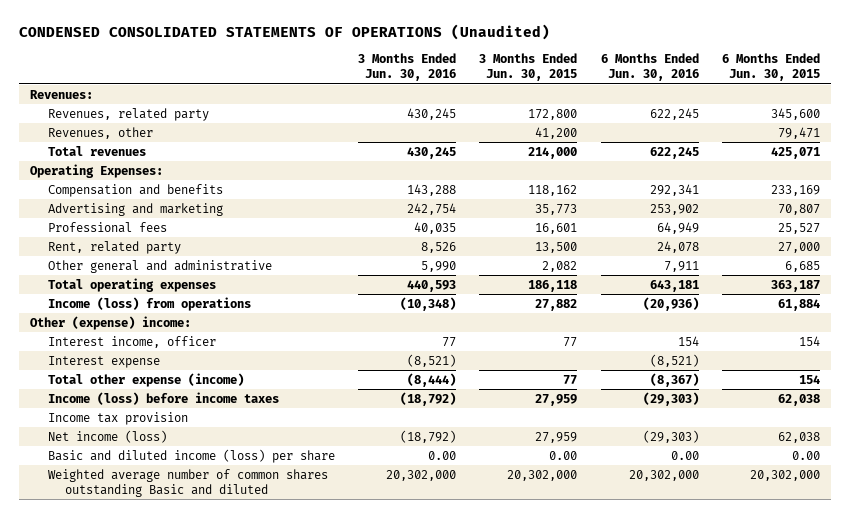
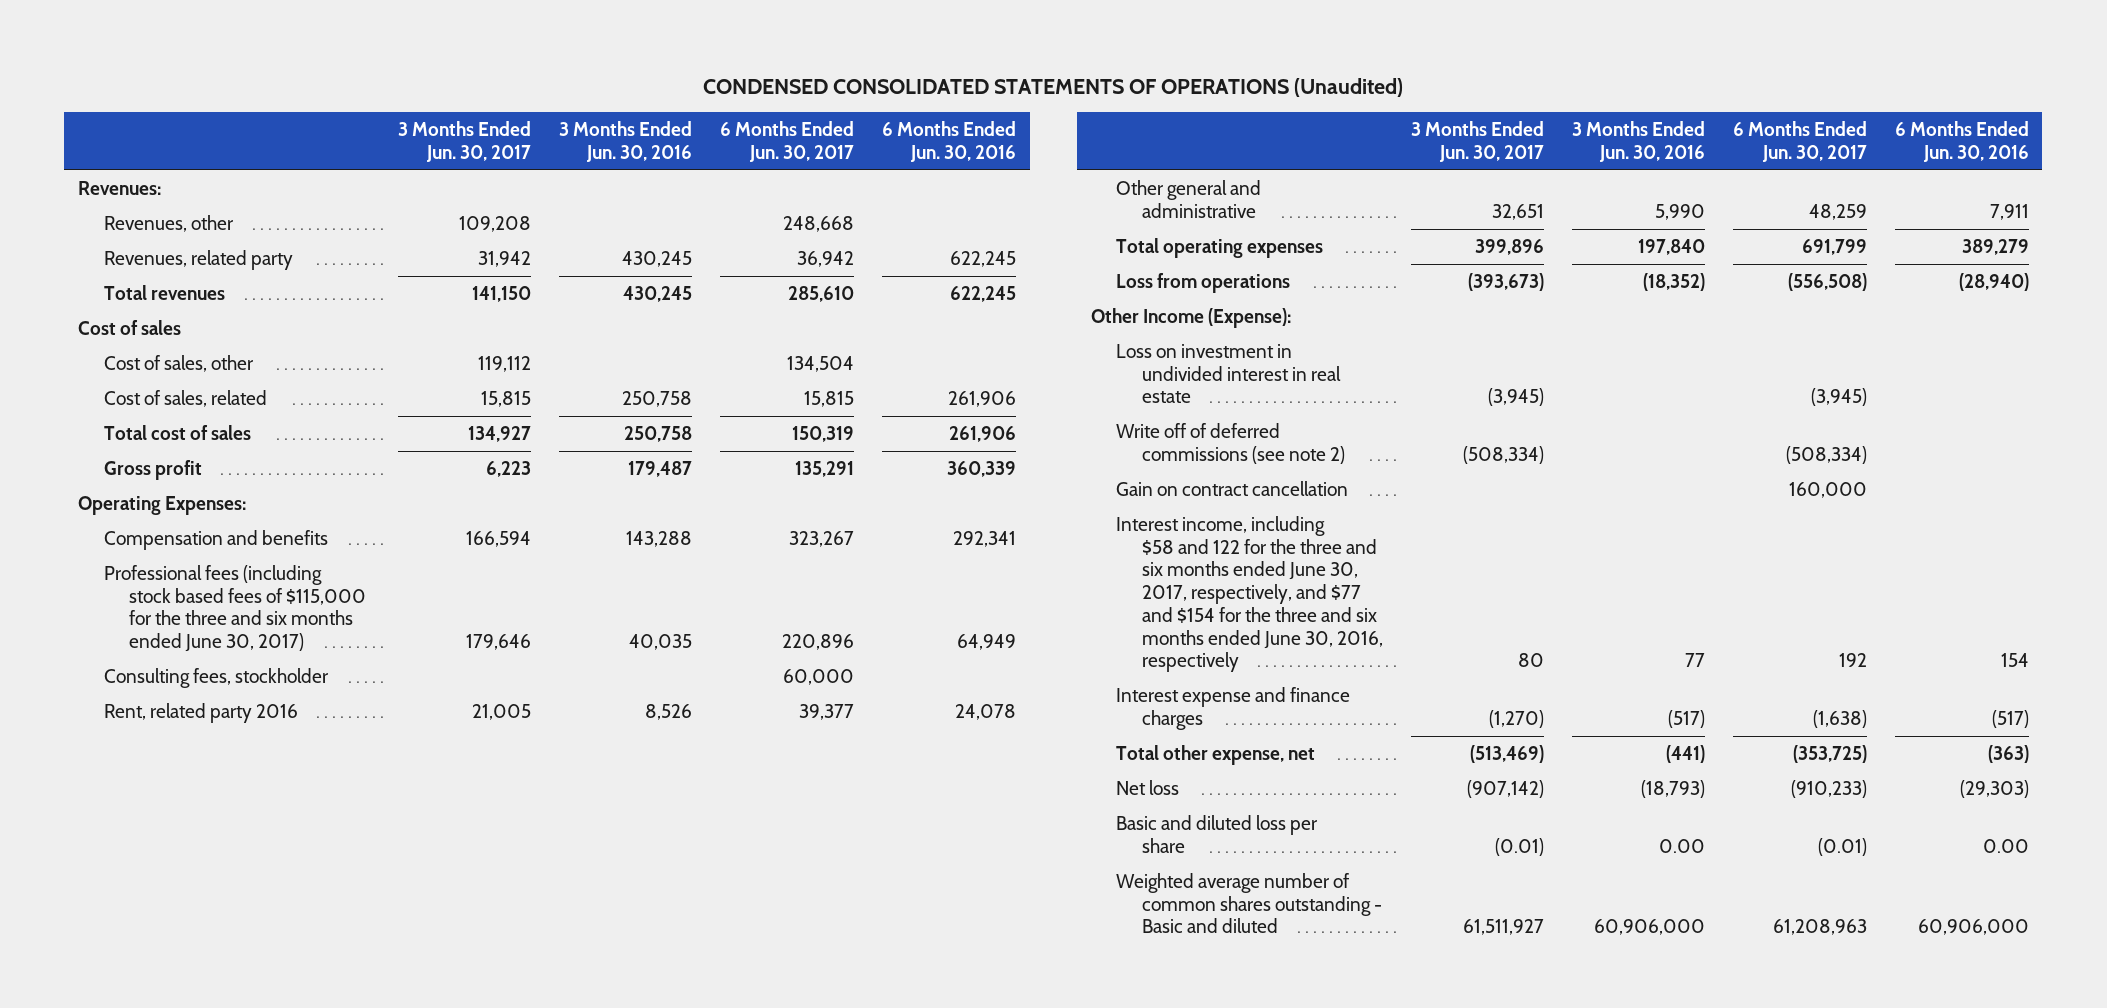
[479,52,578,82] 3 Months Ended Jun. 30, 2015 -> none
[721,52,820,82] 6 Months Ended Jun. 30, 2015 -> none
none -> [398,121,532,163] 3 Months Ended Jun. 30, 2017
none -> [719,121,854,163] 6 Months Ended Jun. 30, 2017
[47,107,209,121] Revenues, related party -> [103,250,293,271] Revenues, related party
none -> [78,320,182,336] Cost of sales
none -> [103,355,254,373] Cost of sales, other
none -> [103,390,267,408] Cost of sales, related
none -> [103,425,251,441] Total cost of sales
none -> [103,460,202,481] Gross profit
[47,202,223,216] Advertising and marketing -> none
[47,221,167,233] Professional fees -> [103,565,367,653] Professional fees (including stock based fees of $115,000 for the three and six months ended June 30, 2017)
none -> [103,668,329,689] Consulting fees, stockholder
[47,240,181,254] Rent, related party -> [103,703,298,724] Rent, related party 2016
[47,391,279,405] Income (loss) before income taxes -> none
[47,411,188,425] Income tax provision -> none
[407,279,457,292] 440,593 -> [1637,239,1705,256] 197,840
[649,279,699,292] 643,181 -> [1961,239,2029,256] 389,279
[47,296,251,311] Income (loss) from operations -> [1116,273,1291,294] Loss from operations
[400,296,457,311] (10,348) -> [1642,273,1705,292] (18,352)
[642,296,699,311] (20,936) -> [1958,273,2029,292] (28,940)
[30,315,192,330] Other (expense) income: -> [1090,308,1291,329] Other Income (Expense):
none -> [1116,344,1341,404] Loss on investment in undivided interest in real estate
none -> [1116,423,1345,464] Write off of deferred commissions (see note 2)
none -> [1116,481,1349,497] Gain on contract cancellation
[47,335,216,348] Interest income, officer -> [1116,516,1383,673] Interest income, including $58 and 122 for the three and six months ended June 30, 2017, respectively, and $77 and $154 for the three and six months ended June 30, 2016, respectively
[47,355,160,368] Interest expense -> [1116,687,1351,730] Interest expense and finance charges
[407,353,457,367] (8,521) -> [1667,709,1705,728] (517)
[649,353,699,367] (8,521) -> [1991,709,2029,728] (517)
[47,372,244,387] Total other expense (income) -> [1116,745,1316,766] Total other expense, net
[407,372,457,387] (8,444) -> [1665,745,1705,764] (441)
[649,372,699,387] (8,367) -> [1987,745,2029,764] (363)
[47,429,167,443] Net income (loss) -> [1116,780,1180,796] Net loss
[400,429,457,443] (18,792) -> [1640,780,1705,799] (18,793)
[47,448,335,463] Basic and diluted income (loss) per share -> [1116,815,1319,853] Basic and diluted loss per share
[47,468,328,497] Weighted average number of common shares outstanding Basic and diluted -> [1116,873,1382,934] Weighted average number of common shares outstanding - Basic and diluted
[386,469,457,481] 20,302,000 -> [1593,919,1705,936] 60,906,000
[628,469,699,481] 20,302,000 -> [1917,919,2029,936] 60,906,000

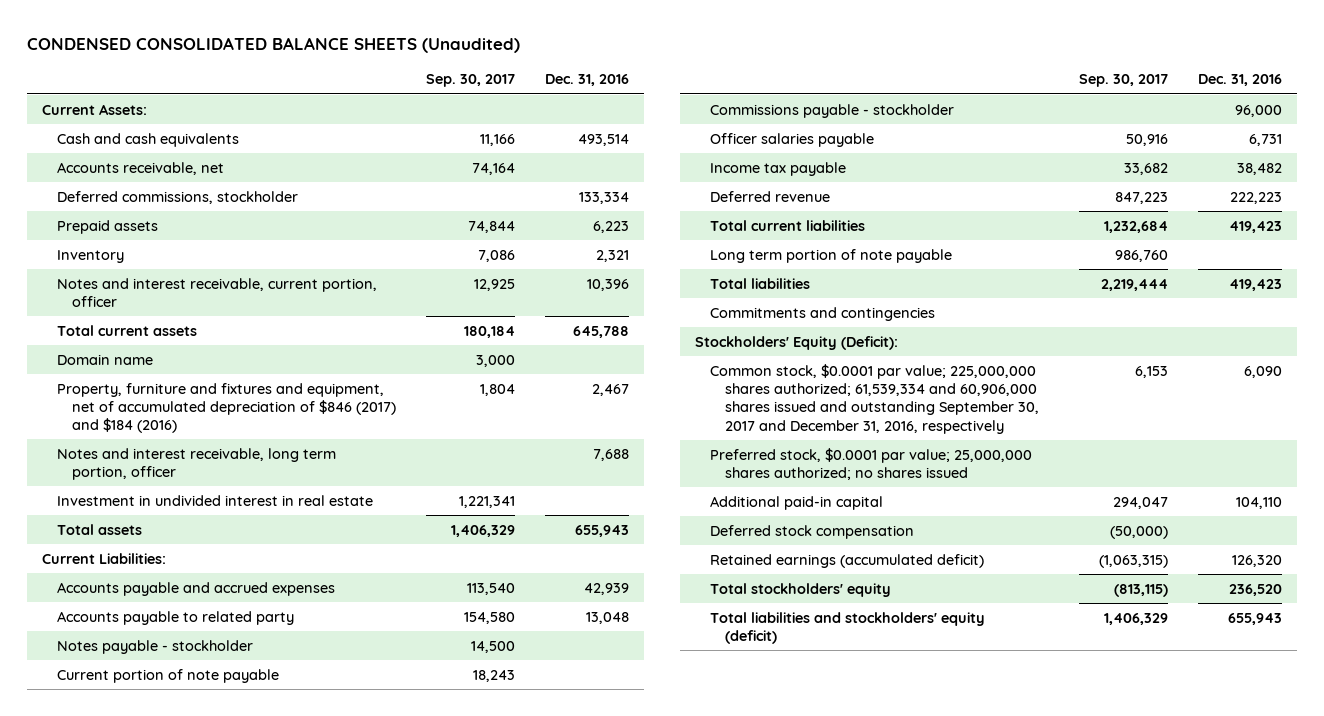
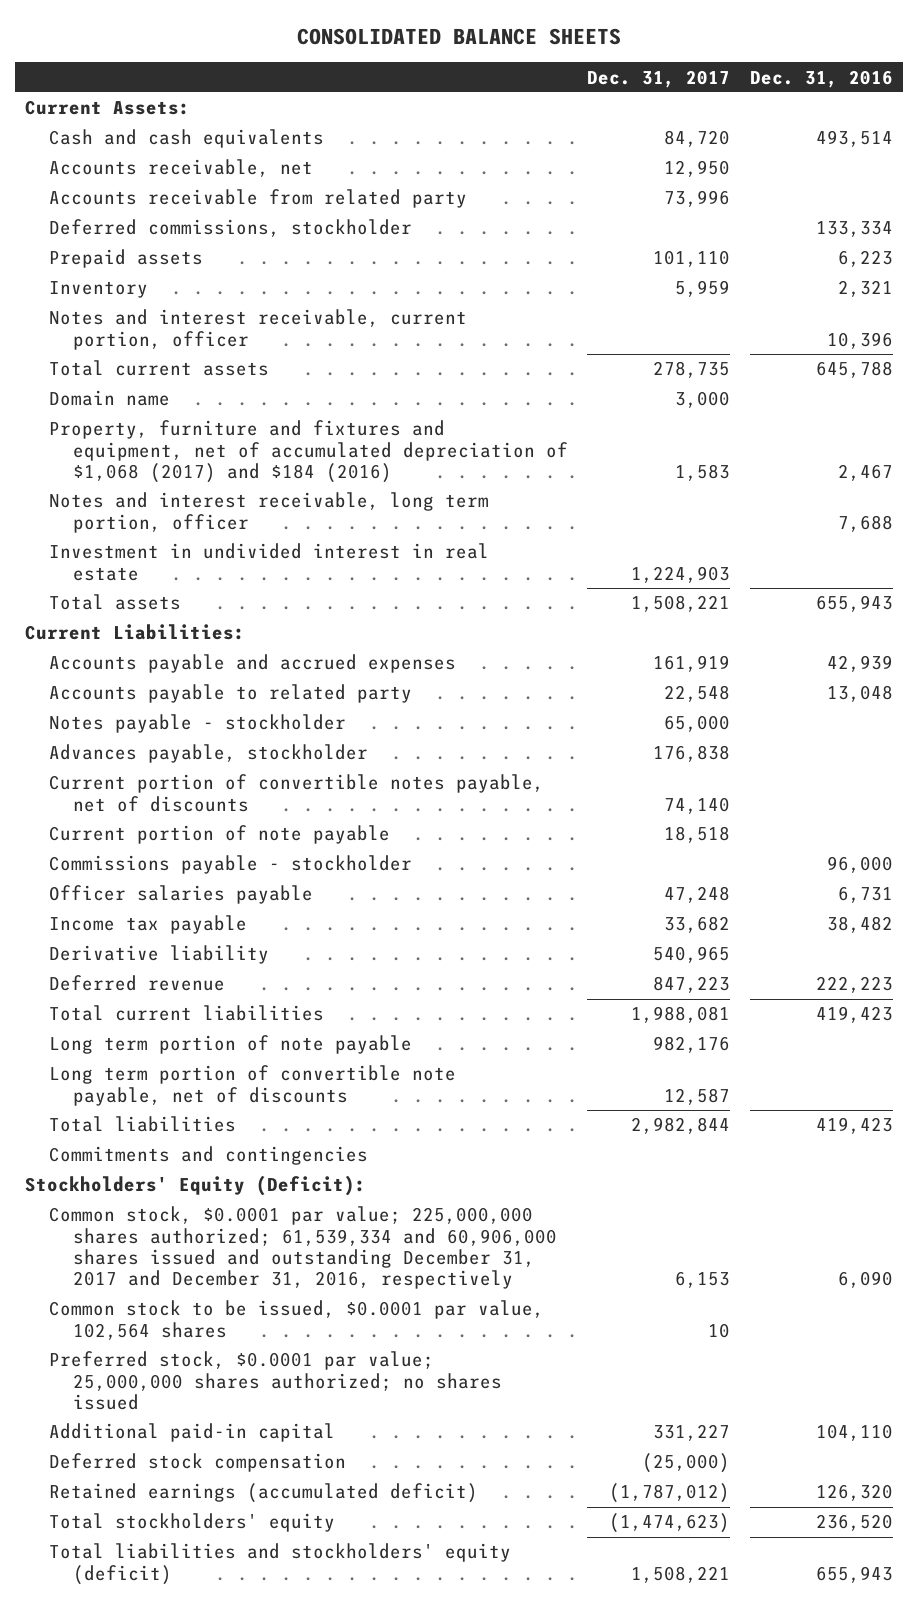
[27,37,521,54] CONDENSED CONSOLIDATED BALANCE SHEETS (Unaudited) -> [296,27,621,45] CONSOLIDATED BALANCE SHEETS
[425,74,515,88] Sep. 30, 2017 -> none
none -> [587,69,731,88] Dec. 31, 2017
none -> [48,189,467,209] Accounts receivable from related party
[57,382,397,434] Property, furniture and fixtures and equipment, net of accumulated depreciation of $846 (2017) and $184 (2016) -> [48,420,568,484] Property, furniture and fixtures and equipment, net of accumulated depreciation of $1,068 (2017) and $184 (2016)
none -> [48,744,368,764] Advances payable, stockholder
none -> [48,774,544,812] Current portion of convertible notes payable, net of discounts
none -> [48,945,269,965] Derivative liability
none -> [48,1065,456,1106] Long term portion of convertible note payable, net of discounts
[710,363,1040,434] Common stock, $0.0001 par value; 225,000,000 shares authorized; 61,539,334 and 60,906,000 shares issued and outstanding September 30, 2017 and December 31, 2016, respectively -> [48,1206,557,1290] Common stock, $0.0001 par value; 225,000,000 shares authorized; 61,539,334 and 60,906,000 shares issued and outstanding December 31, 2017 and December 31, 2016, respectively
none -> [48,1300,544,1340] Common stock to be issued, $0.0001 par value, 102,564 shares

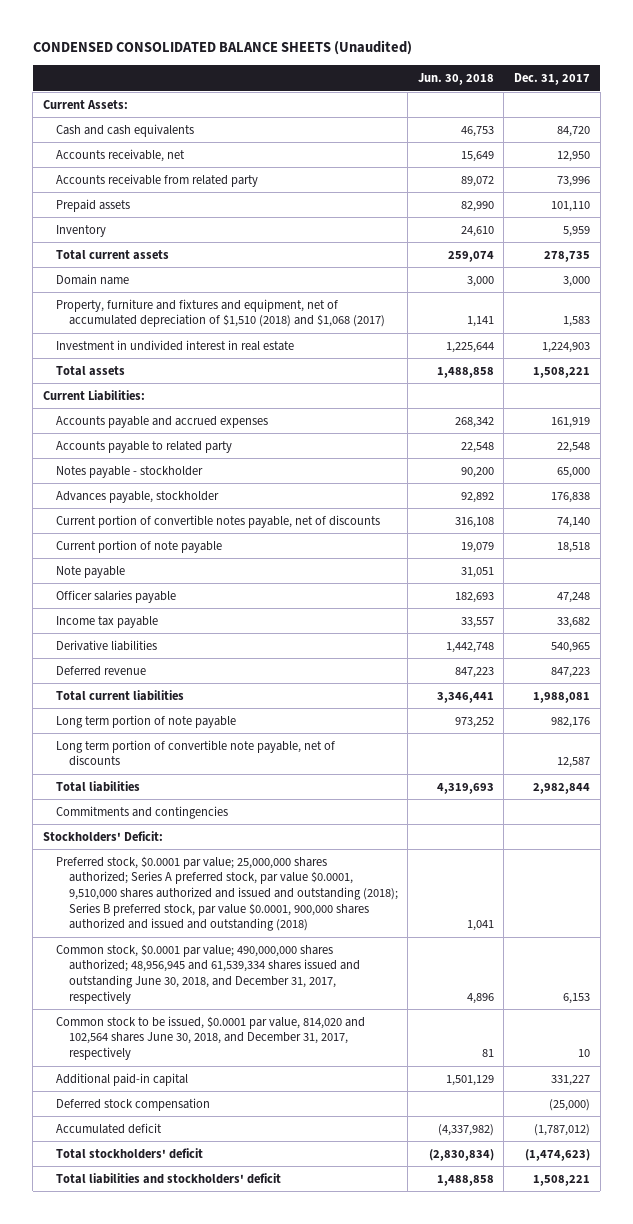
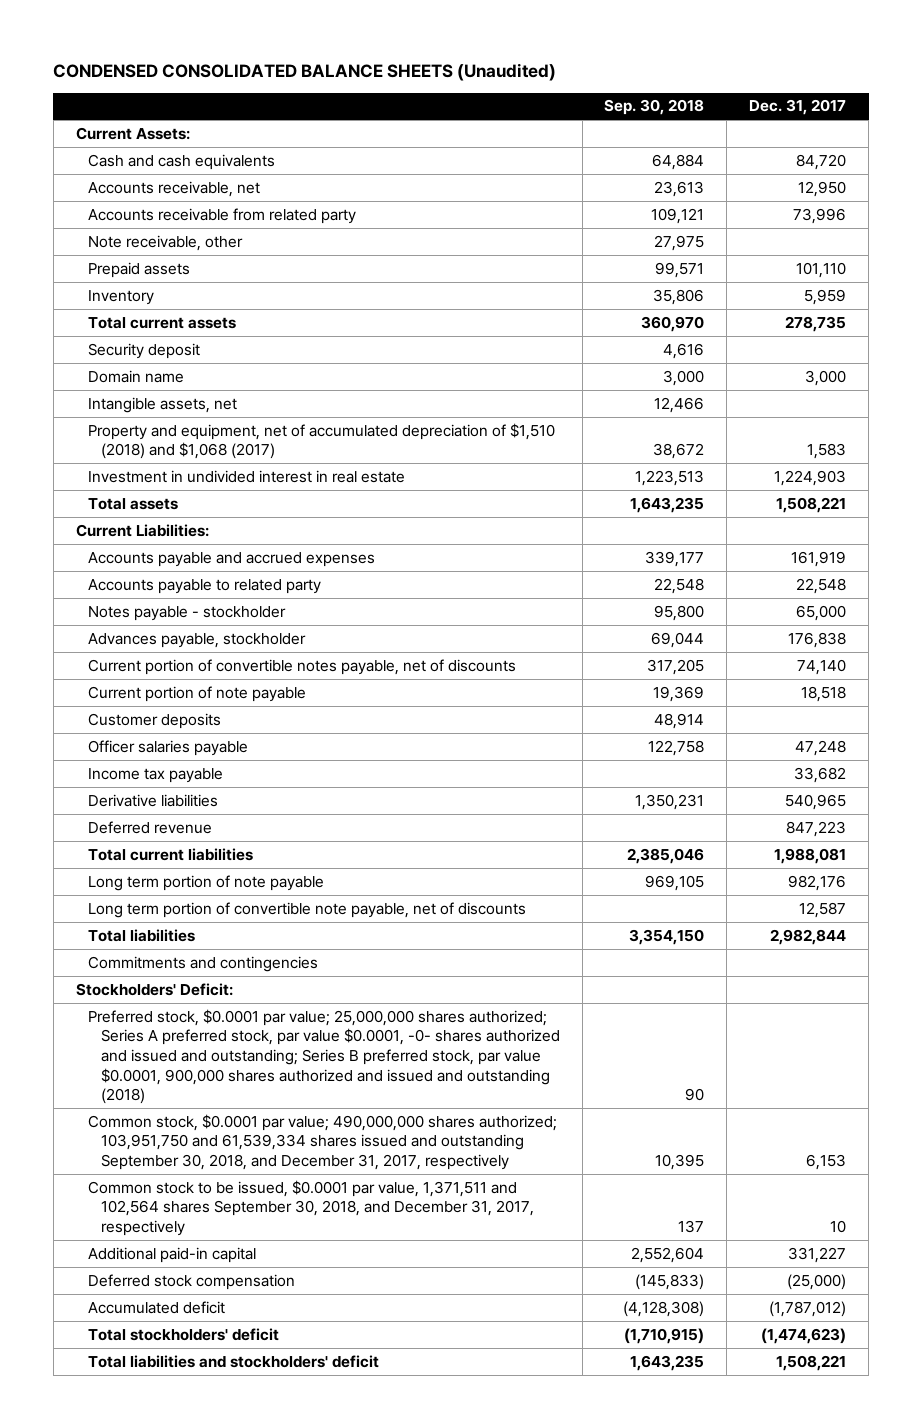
[417,72,494,85] Jun. 30, 2018 -> none
none -> [604,99,705,116] Sep. 30, 2018
none -> [88,234,244,251] Note receivable, other
none -> [88,342,201,359] Security deposit
none -> [88,396,238,413] Intangible assets, net
[55,298,385,328] Property, furniture and fixtures and equipment, net of accumulated depreciation of $1,510 (2018) and $1,068 (2017) -> [88,422,556,460] Property and equipment, net of accumulated depreciation of $1,510 (2018) and $1,068 (2017)
[55,565,125,578] Note payable -> none
none -> [88,712,222,729] Customer deposits
[55,855,398,932] Preferred stock, $0.0001 par value; 25,000,000 shares authorized; Series A preferred stock, par value $0.0001, 9,510,000 shares authorized and issued and outstanding (2018); Series B preferred stock, par value $0.0001, 900,000 shares authorized and issued and outstanding (2018) -> [88,1008,560,1105] Preferred stock, $0.0001 par value; 25,000,000 shares authorized; Series A preferred stock, par value $0.0001, -0- shares authorized and issued and outstanding; Series B preferred stock, par value $0.0001, 900,000 shares authorized and issued and outstanding (2018)
[55,943,360,1004] Common stock, $0.0001 par value; 490,000,000 shares authorized; 48,956,945 and 61,539,334 shares issued and outstanding June 30, 2018, and December 31, 2017, respectively -> [88,1113,558,1171] Common stock, $0.0001 par value; 490,000,000 shares authorized; 103,951,750 and 61,539,334 shares issued and outstanding September 30, 2018, and December 31, 2017, respectively
[55,1015,365,1060] Common stock to be issued, $0.0001 par value, 814,020 and 102,564 shares June 30, 2018, and December 31, 2017, respectively -> [88,1179,534,1237] Common stock to be issued, $0.0001 par value, 1,371,511 and 102,564 shares September 30, 2018, and December 31, 2017, respectively

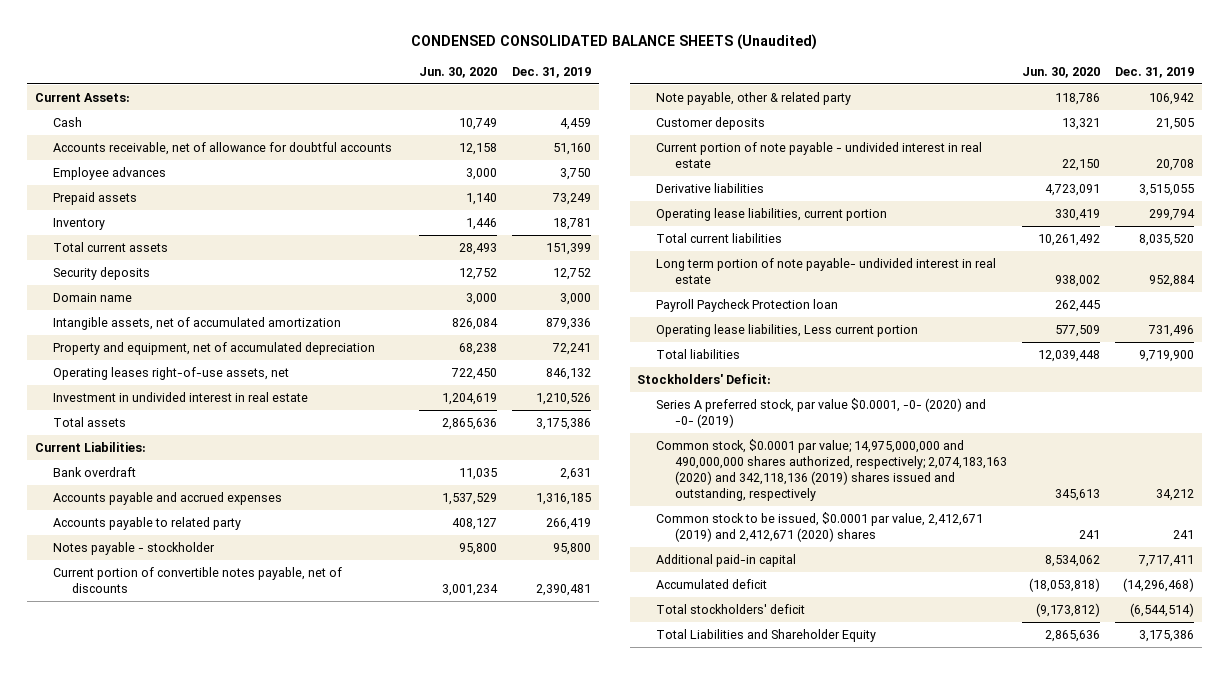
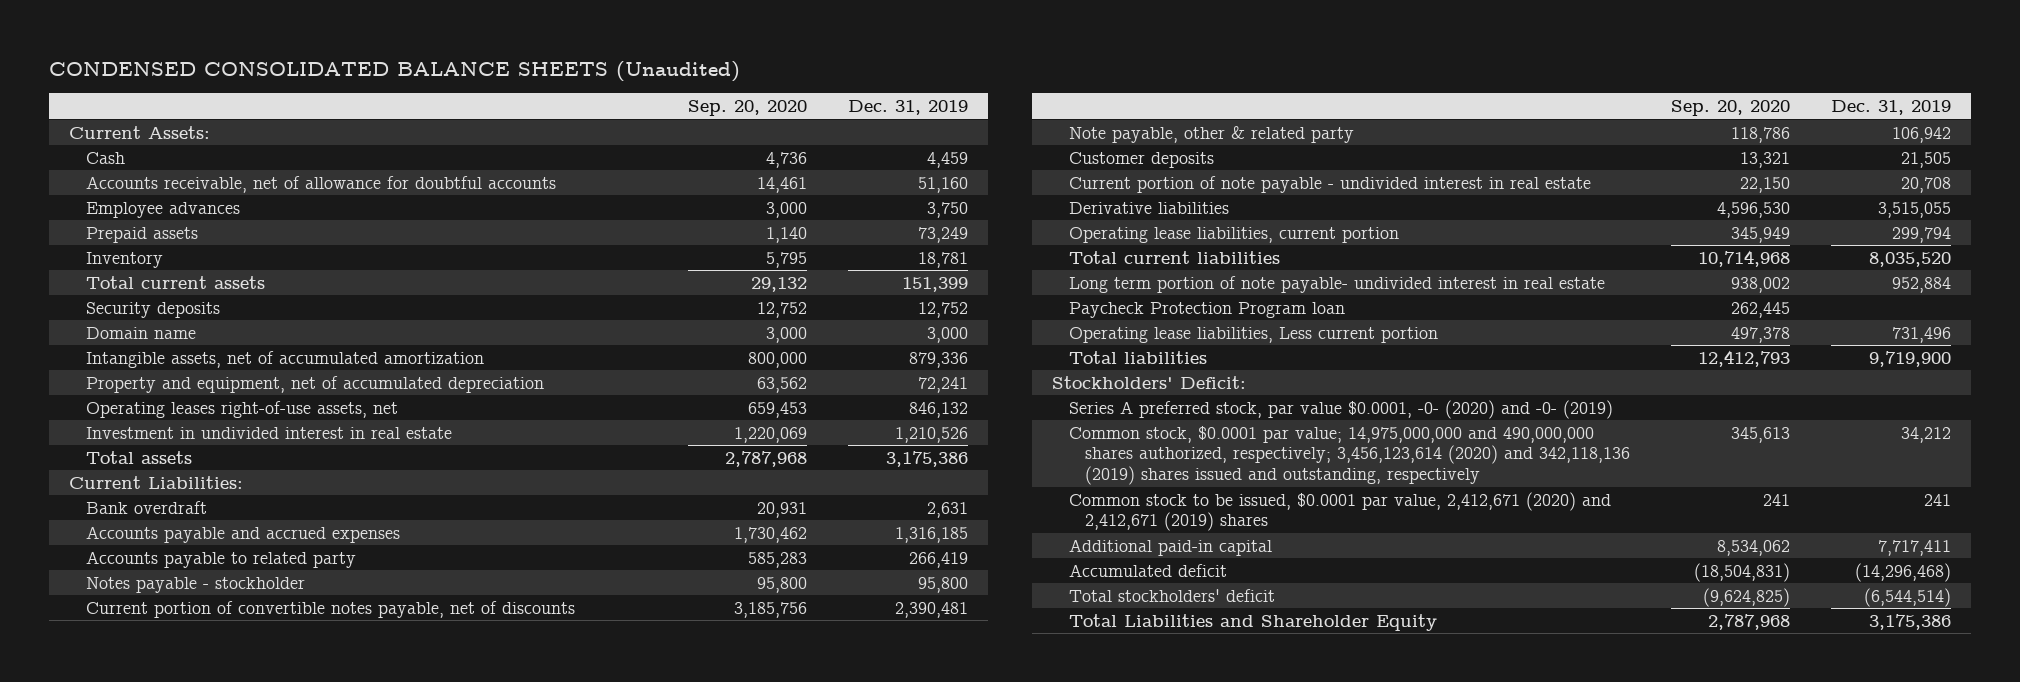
[419,66,498,78] Jun. 30, 2020 -> none
none -> [688,99,808,116] Sep. 20, 2020
[656,298,839,312] Payroll Paycheck Protection loan -> [1068,301,1345,318] Paycheck Protection Program loan
[656,438,1008,501] Common stock, $0.0001 par value; 14,975,000,000 and 490,000,000 shares authorized, respectively; 2,074,183,163 (2020) and 342,118,136 (2019) shares issued and outstanding, respectively -> [1068,425,1631,486] Common stock, $0.0001 par value; 14,975,000,000 and 490,000,000 shares authorized, respectively; 3,456,123,614 (2020) and 342,118,136 (2019) shares issued and outstanding, respectively
[656,511,984,542] Common stock to be issued, $0.0001 par value, 2,412,671 (2019) and 2,412,671 (2020) shares -> [1068,491,1611,532] Common stock to be issued, $0.0001 par value, 2,412,671 (2020) and 2,412,671 (2019) shares

